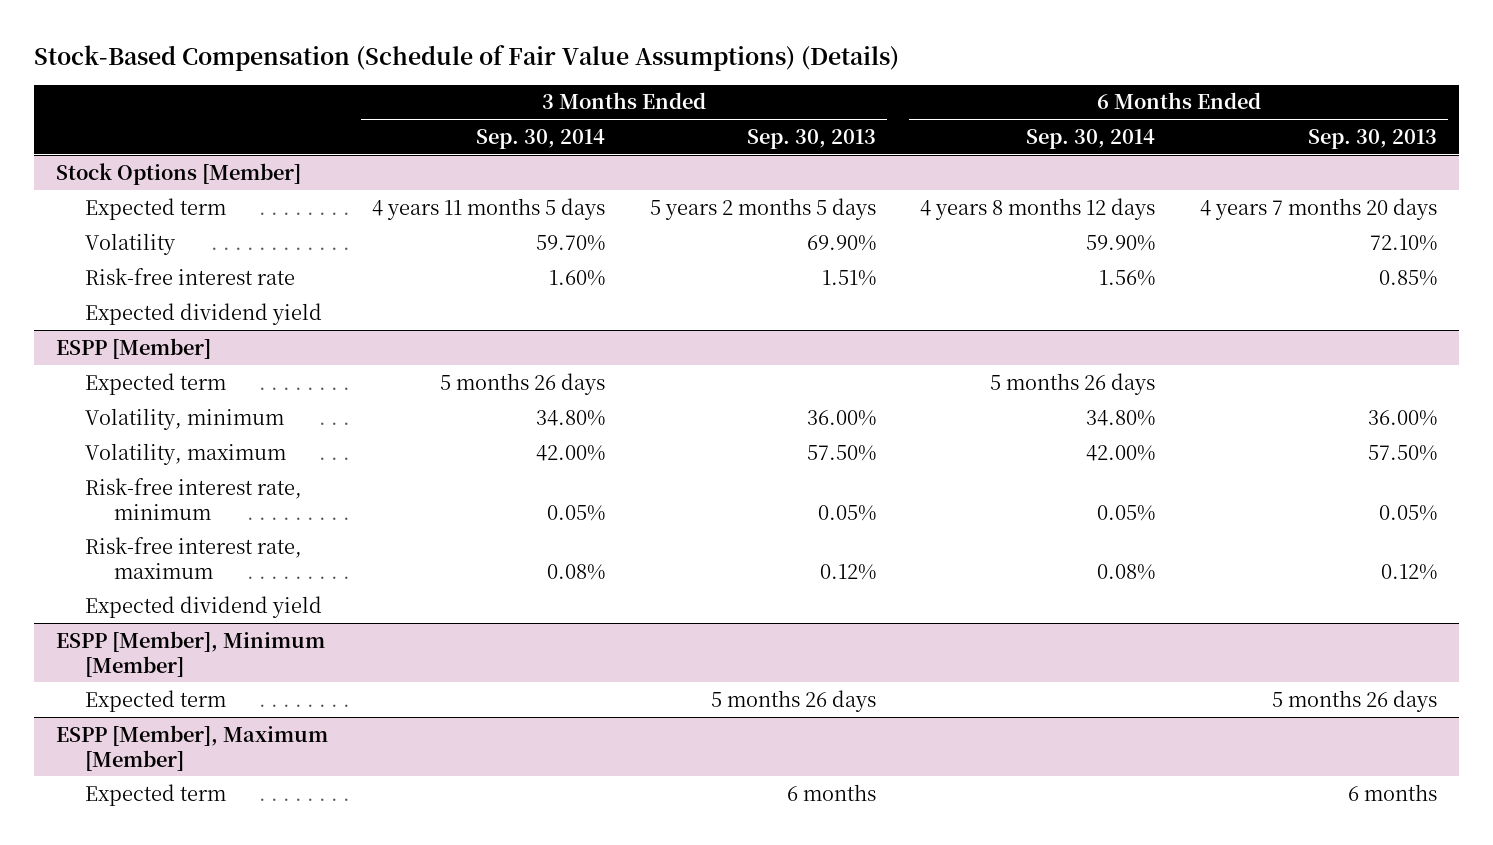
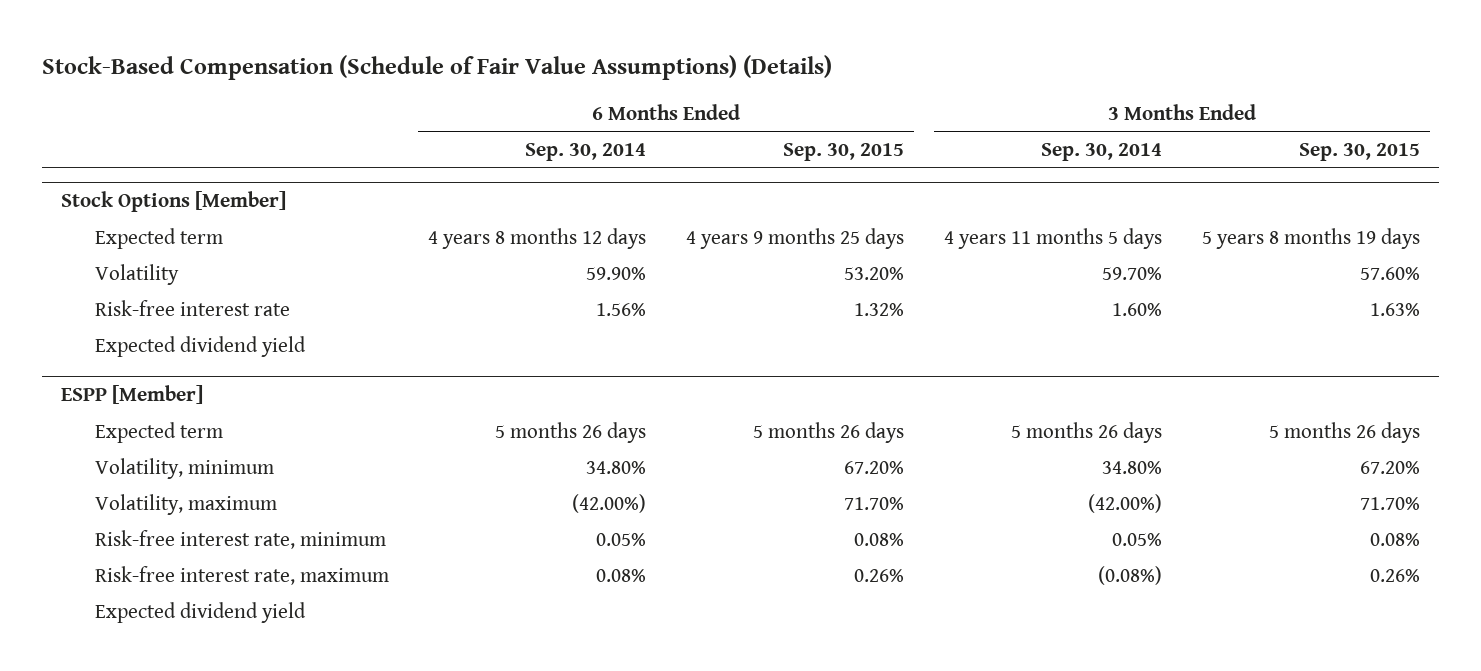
[746,128,876,149] Sep. 30, 2013 -> none
[1307,128,1437,149] Sep. 30, 2013 -> none
none -> [783,143,905,162] Sep. 30, 2015
none -> [1298,143,1420,162] Sep. 30, 2015
[536,444,606,461] 42.00% -> [1087,493,1162,513] (42.00%)
[1086,444,1156,461] 42.00% -> [572,493,647,513] (42.00%)
[547,563,606,580] 0.08% -> [1097,565,1162,585] (0.08%)
[55,630,325,677] ESPP [Member], Minimum [Member] -> none
[85,689,227,712] Expected term -> none
[55,724,328,771] ESPP [Member], Maximum [Member] -> none
[85,783,227,806] Expected term -> none

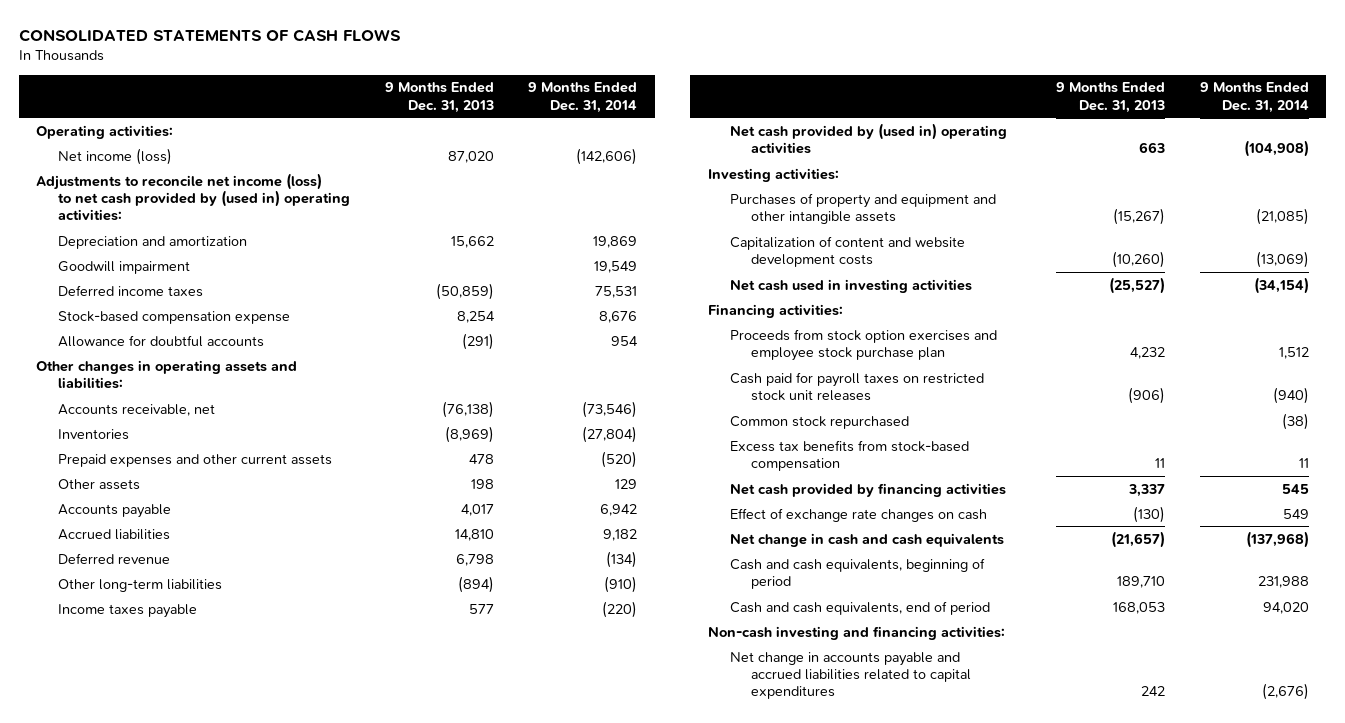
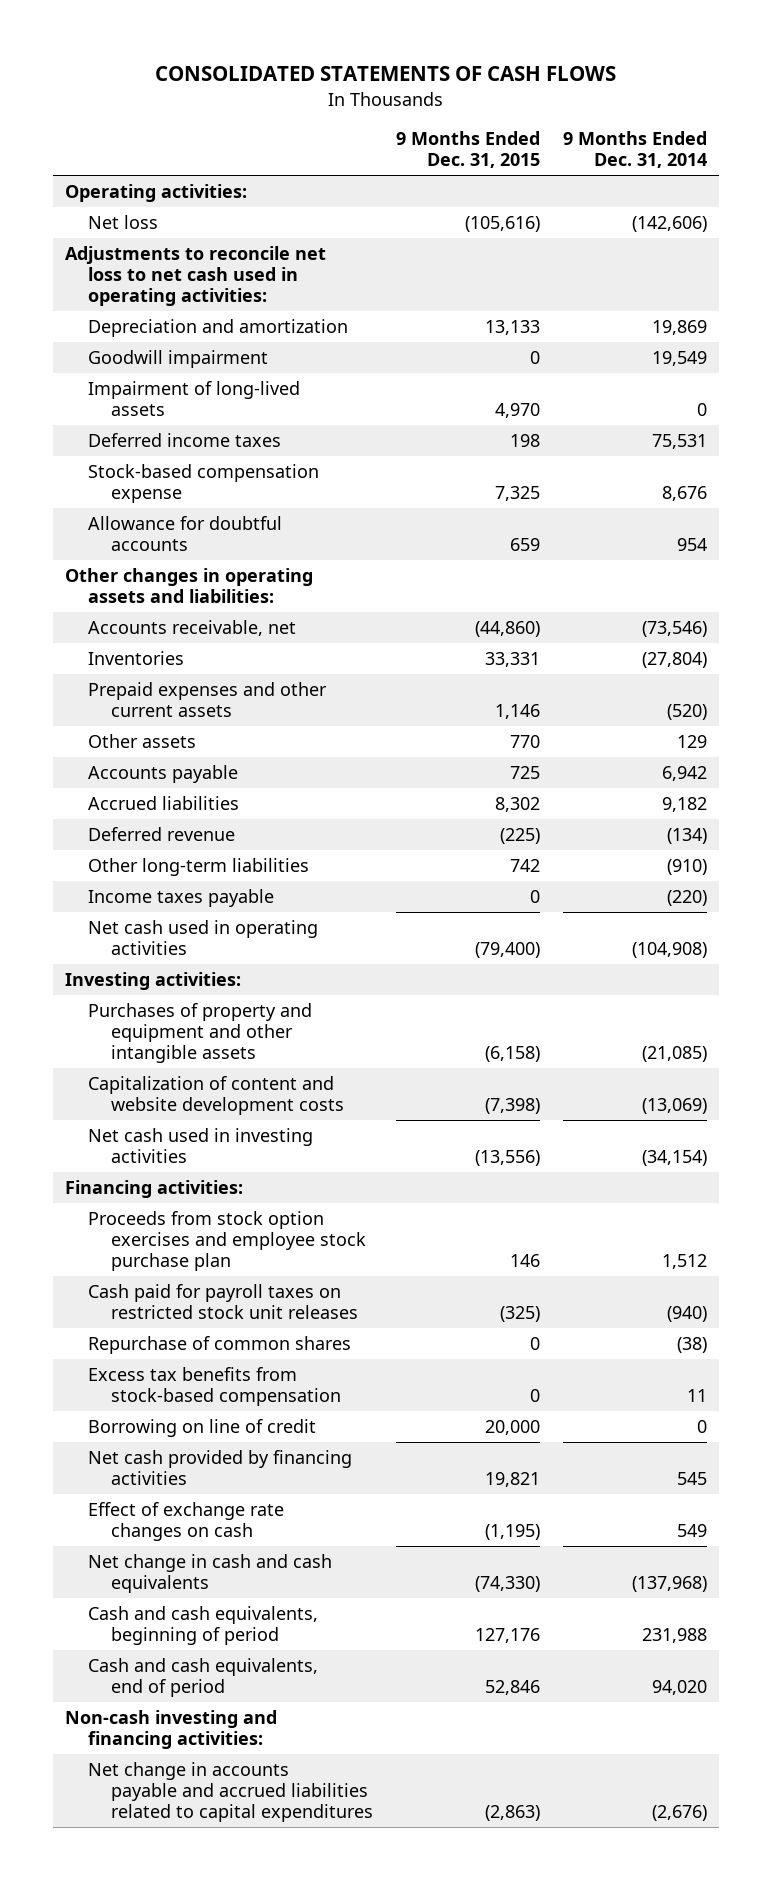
[384,82,494,113] 9 Months Ended Dec. 31, 2013 -> none
none -> [395,131,540,169] 9 Months Ended Dec. 31, 2015
[58,147,173,165] Net income (loss) -> [87,214,158,229] Net loss
[36,172,351,221] Adjustments to reconcile net income (loss) to net cash provided by (used in) operating activities: -> [64,245,326,306] Adjustments to reconcile net loss to net cash used in operating activities:
none -> [87,380,300,416] Impairment of long-lived assets
[729,122,1007,154] Net cash provided by (used in) operating activities -> [87,919,318,955] Net cash used in operating activities
[729,415,909,429] Common stock repurchased -> [87,1335,351,1354] Repurchase of common shares
none -> [87,1418,316,1437] Borrowing on line of credit

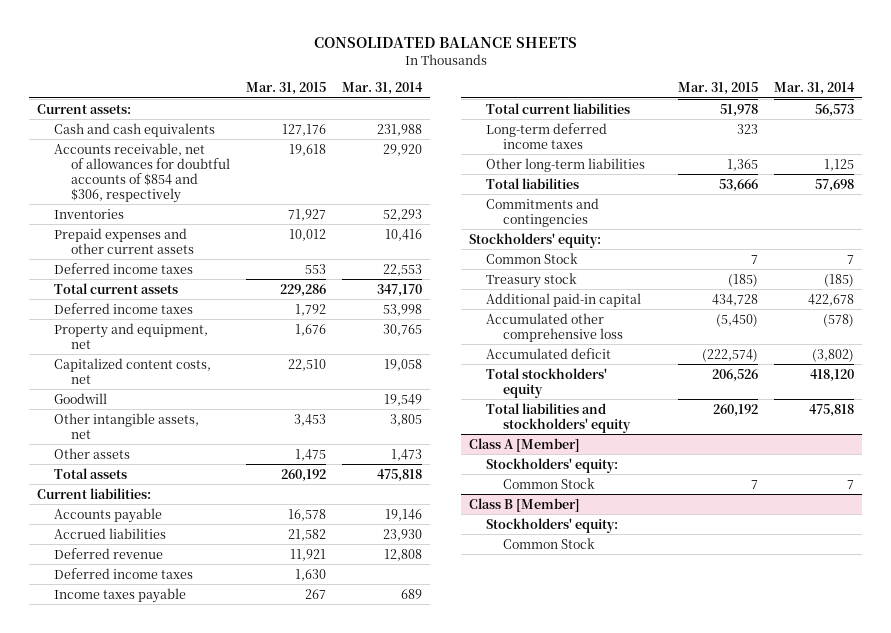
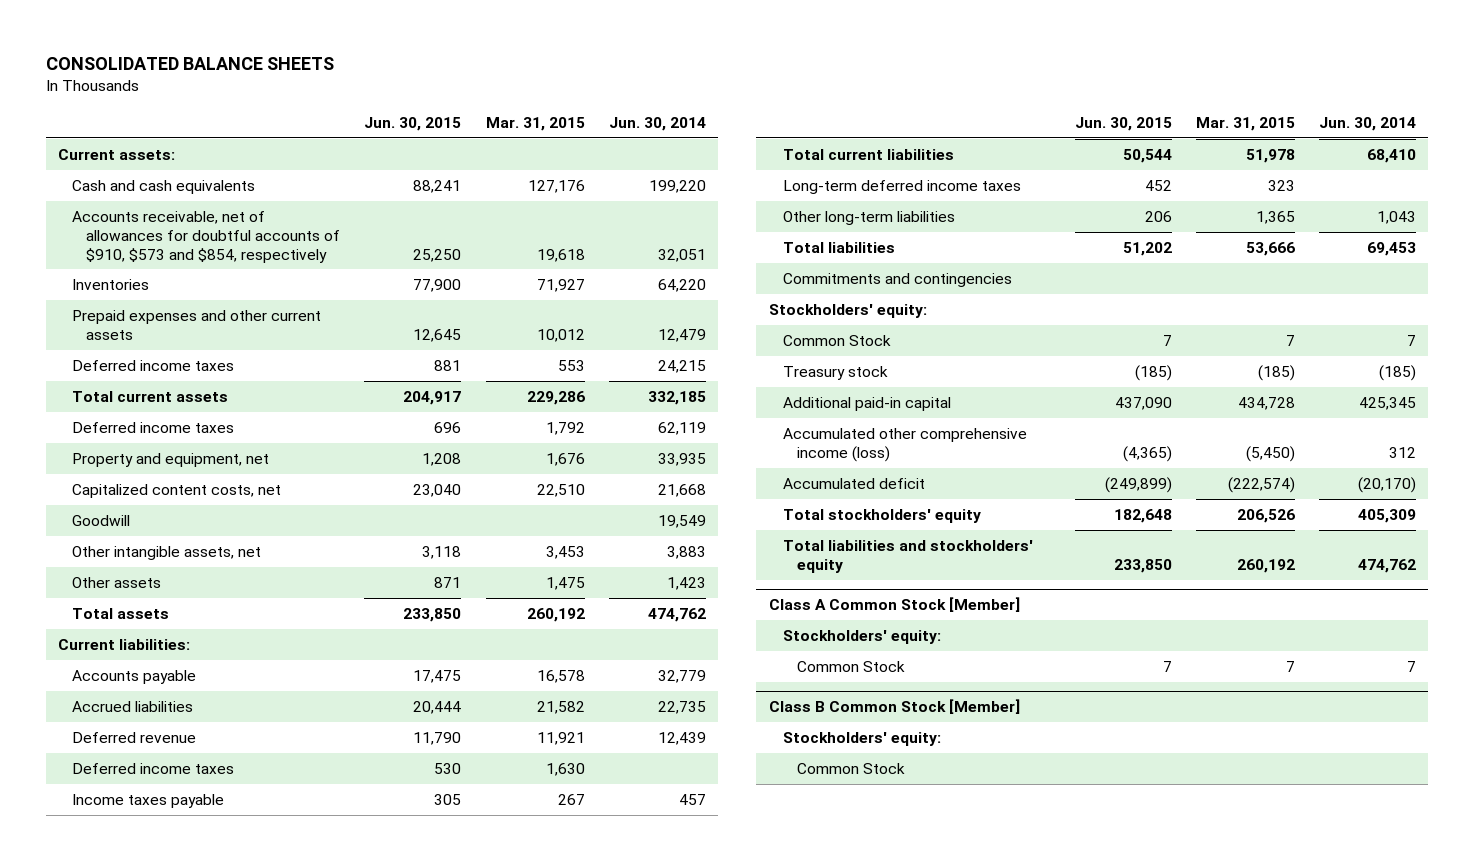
[342,82,424,96] Mar. 31, 2014 -> none
none -> [364,116,462,131] Jun. 30, 2015
none -> [608,116,706,131] Jun. 30, 2014
[54,142,231,203] Accounts receivable, net of allowances for doubtful accounts of $854 and $306, respectively -> [72,210,341,263] Accounts receivable, net of allowances for doubtful accounts of $910, $573 and $854, respectively
[486,312,624,342] Accumulated other comprehensive loss -> [782,427,1027,462] Accumulated other comprehensive income (loss)
[469,437,581,452] Class A [Member] -> [768,597,1020,613] Class A Common Stock [Member]
[469,497,581,512] Class B [Member] -> [768,699,1020,715] Class B Common Stock [Member]

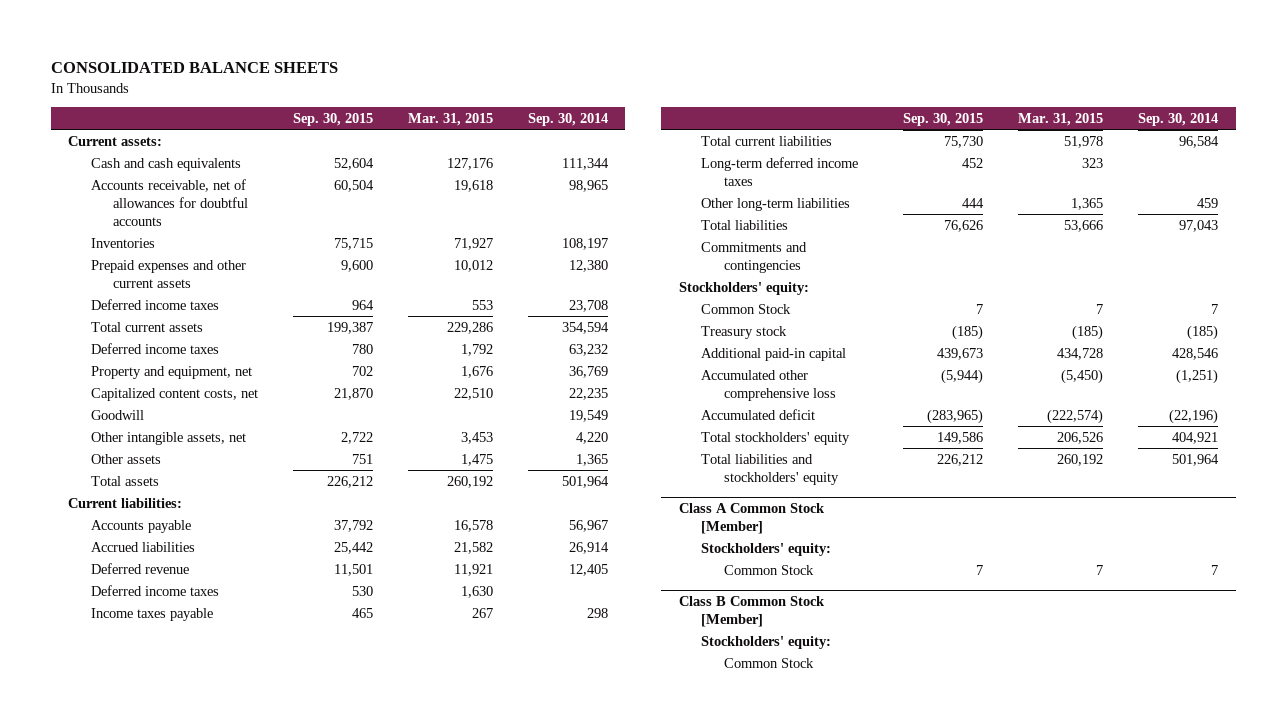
[364,116,462,131] Jun. 30, 2015 -> none
[608,116,706,131] Jun. 30, 2014 -> none
none -> [292,113,373,127] Sep. 30, 2015
none -> [527,113,608,127] Sep. 30, 2014
[72,210,341,263] Accounts receivable, net of allowances for doubtful accounts of $910, $573 and $854, respectively -> [90,178,248,227] Accounts receivable, net of allowances for doubtful accounts
[782,427,1027,462] Accumulated other comprehensive income (loss) -> [701,369,836,401] Accumulated other comprehensive loss

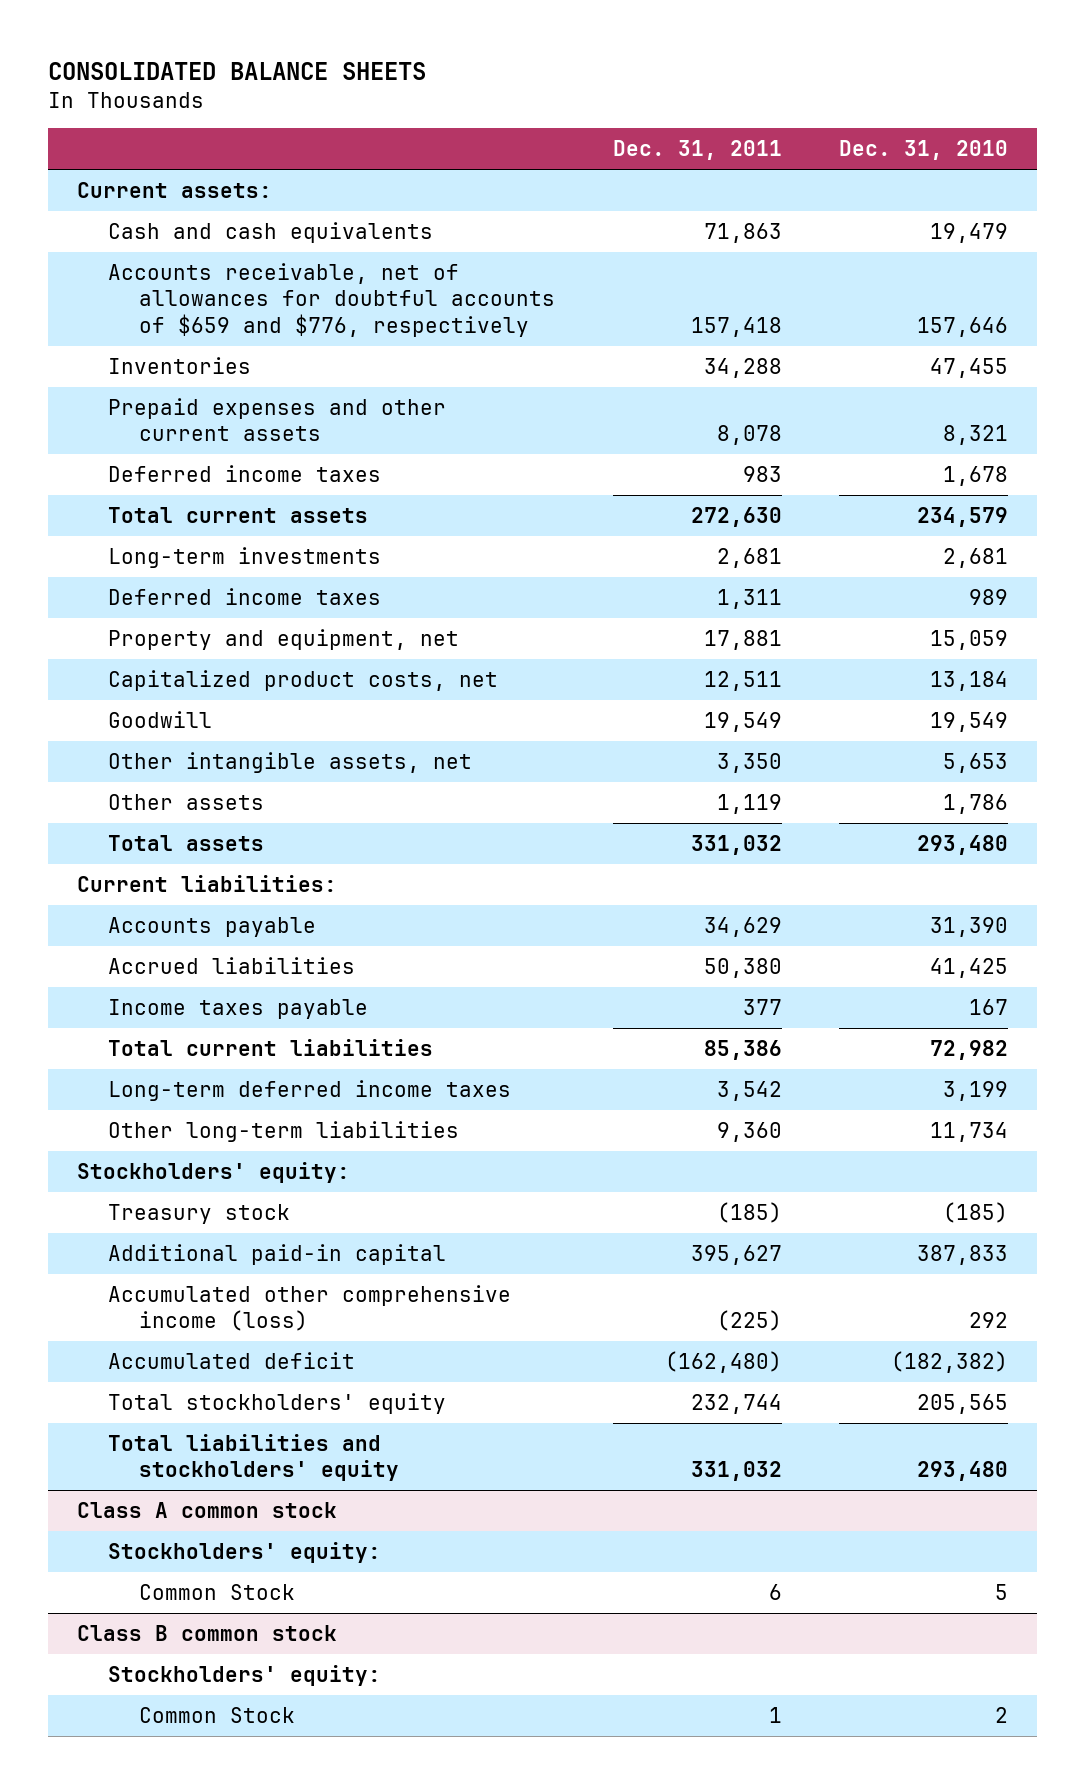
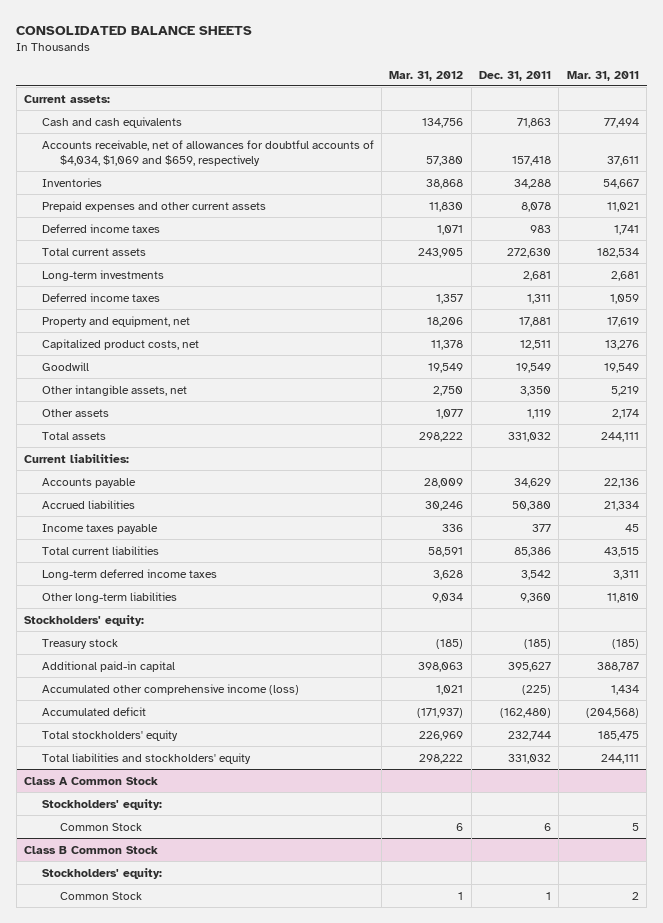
[839,140,1009,161] Dec. 31, 2010 -> none
none -> [389,70,464,81] Mar. 31, 2012
none -> [566,70,639,81] Mar. 31, 2011
[108,262,555,338] Accounts receivable, net of allowances for doubtful accounts of $659 and $776, respectively -> [41,139,374,166] Accounts receivable, net of allowances for doubtful accounts of $4,034, $1,069 and $659, respectively
[77,1501,338,1518] Class A common stock -> [23,776,158,785] Class A Common Stock
[77,1624,338,1641] Class B common stock -> [23,845,158,854] Class B Common Stock

